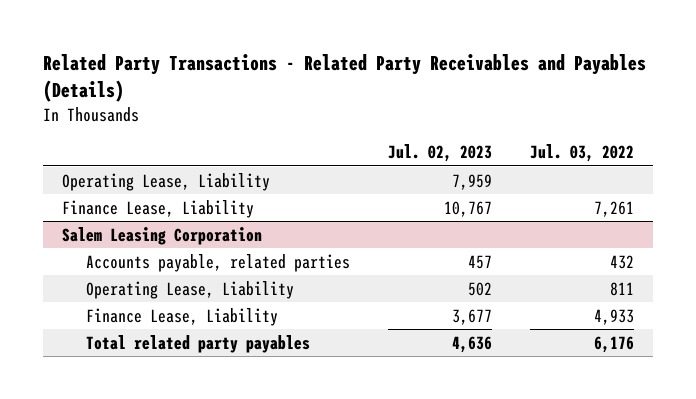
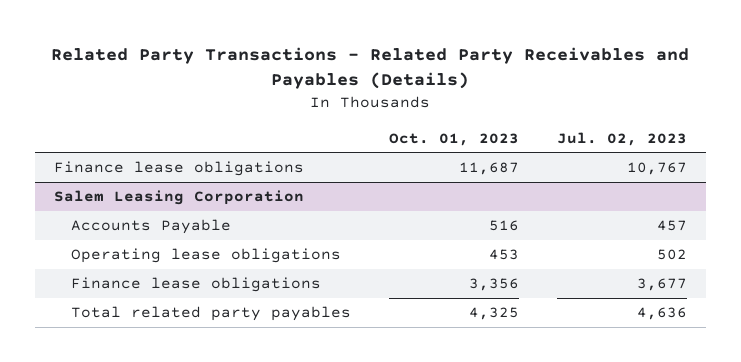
[529,143,634,162] Jul. 03, 2022 -> none
none -> [388,132,519,146] Oct. 01, 2023
[61,172,270,191] Operating Lease, Liability -> none
[61,199,254,218] Finance Lease, Liability -> [53,161,304,177] Finance lease obligations
[86,253,351,272] Accounts payable, related parties -> [70,219,231,235] Accounts Payable
[86,280,295,299] Operating Lease, Liability -> [70,248,341,264] Operating lease obligations
[86,307,279,326] Finance Lease, Liability -> [70,277,321,293] Finance lease obligations

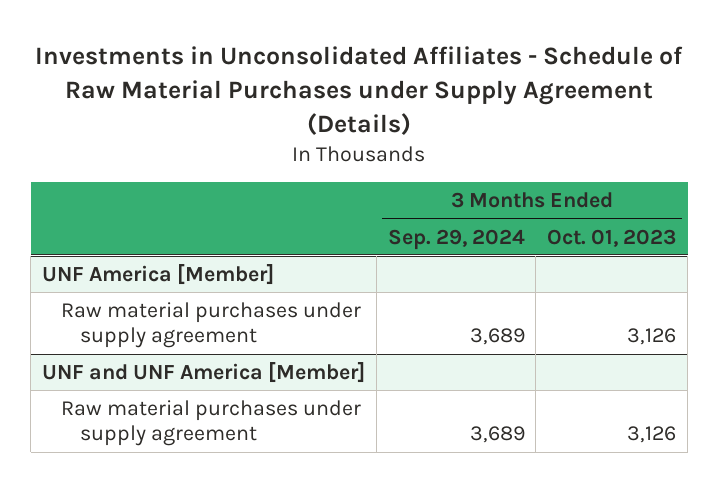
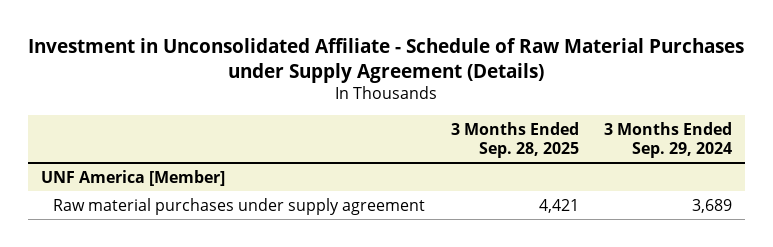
[35,46,684,135] Investments in Unconsolidated Affiliates - Schedule of Raw Material Purchases under Supply Agreement (Details) -> [28,37,745,83] Investment in Unconsolidated Affiliate - Schedule of Raw Material Purchases under Supply Agreement (Details)
[547,228,677,247] Oct. 01, 2023 -> none
none -> [450,121,579,158] 3 Months Ended Sep. 28, 2025
[41,361,365,383] UNF and UNF America [Member] -> none
[60,399,361,447] Raw material purchases under supply agreement -> none

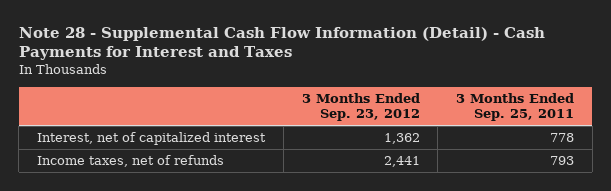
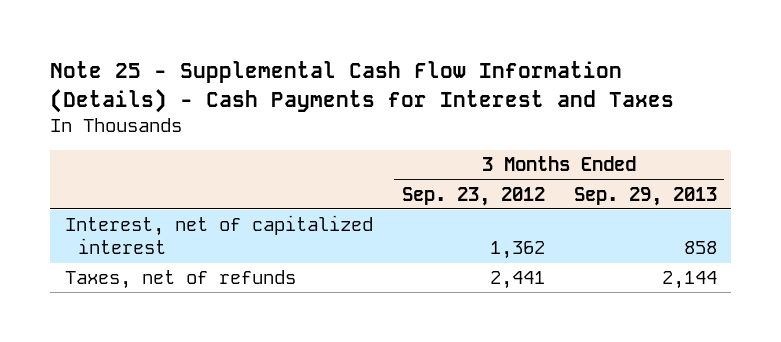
[18,26,545,61] Note 28 - Supplemental Cash Flow Information (Detail) - Cash Payments for Interest and Taxes -> [49,61,674,114] Note 25 - Supplemental Cash Flow Information (Details) - Cash Payments for Interest and Taxes
[456,92,575,122] 3 Months Ended Sep. 25, 2011 -> none
none -> [573,186,717,206] Sep. 29, 2013
[36,155,224,168] Income taxes, net of refunds -> [64,270,296,290] Taxes, net of refunds

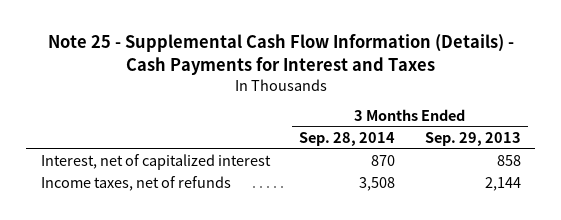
[401,186,545,206] Sep. 23, 2012 -> none
none -> [299,132,396,147] Sep. 28, 2014
[64,270,296,290] Taxes, net of refunds -> [40,176,231,192] Income taxes, net of refunds

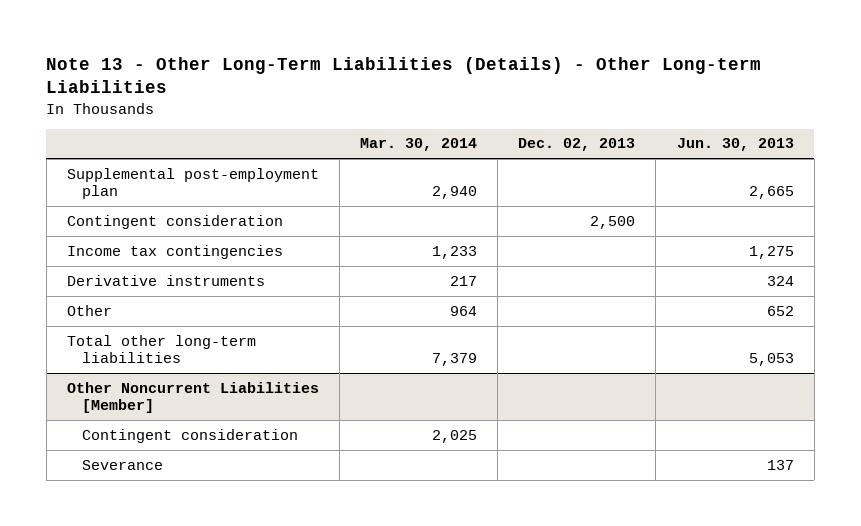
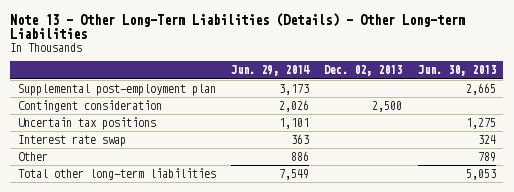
[360,138,478,152] Mar. 30, 2014 -> none
none -> [231,65,311,77] Jun. 29, 2014
[66,244,283,259] Income tax contingencies -> [17,116,156,130] Uncertain tax positions
[66,274,265,286] Derivative instruments -> [17,134,126,147] Interest rate swap
[766,305,794,316] 652 -> [477,151,496,162] 789
[66,381,319,414] Other Noncurrent Liabilities [Member] -> none
[82,428,299,443] Contingent consideration -> none
[82,459,164,470] Severance -> none

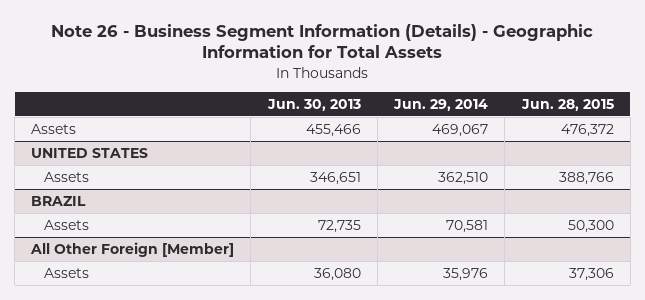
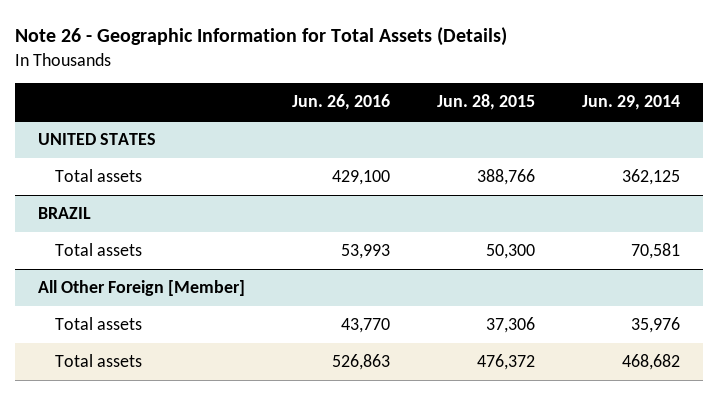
[51,23,594,59] Note 26 - Business Segment Information (Details) - Geographic Information for Total Assets -> [14,27,507,47] Note 26 - Geographic Information for Total Assets (Details)
[266,98,361,111] Jun. 30, 2013 -> none
none -> [292,94,391,111] Jun. 26, 2016
[31,123,77,134] Assets -> none
[43,171,89,182] Assets -> [54,169,142,183] Total assets
[438,171,489,185] 362,510 -> [622,169,681,186] 362,125
[43,219,89,230] Assets -> [54,243,142,257] Total assets
[43,267,89,278] Assets -> [54,317,142,331] Total assets
none -> [54,354,142,368] Total assets

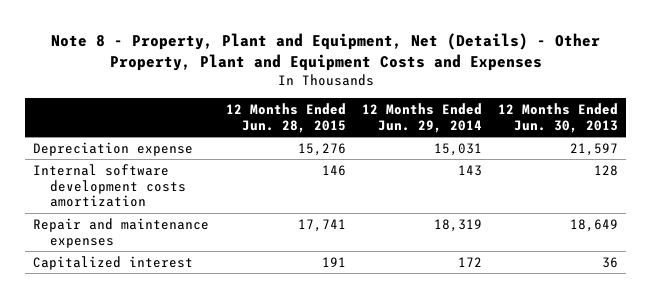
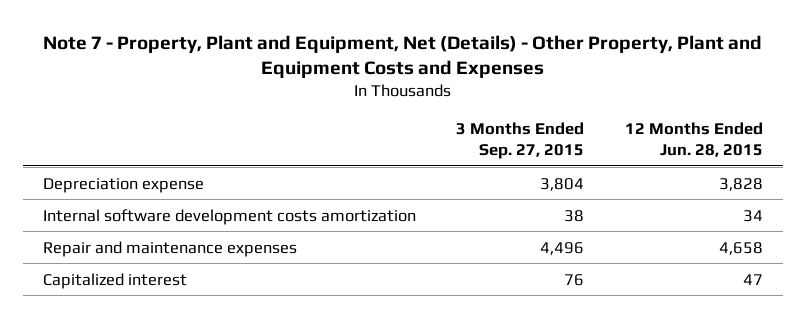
[50,33,600,71] Note 8 - Property, Plant and Equipment, Net (Details) - Other Property, Plant and Equipment Costs and Expenses -> [42,34,762,79] Note 7 - Property, Plant and Equipment, Net (Details) - Other Property, Plant and Equipment Costs and Expenses
[362,103,483,133] 12 Months Ended Jun. 29, 2014 -> none
[498,103,619,133] 12 Months Ended Jun. 30, 2013 -> none
none -> [456,122,585,159] 3 Months Ended Sep. 27, 2015
[297,142,346,156] 15,276 -> [718,177,763,191] 3,828
[321,164,346,176] 146 -> [742,209,763,222] 34
[297,218,346,232] 17,741 -> [718,241,763,255] 4,658
[321,256,346,267] 191 -> [742,273,763,285] 47

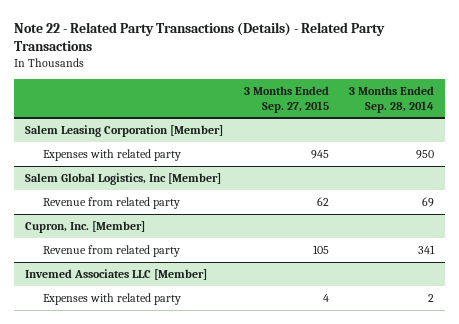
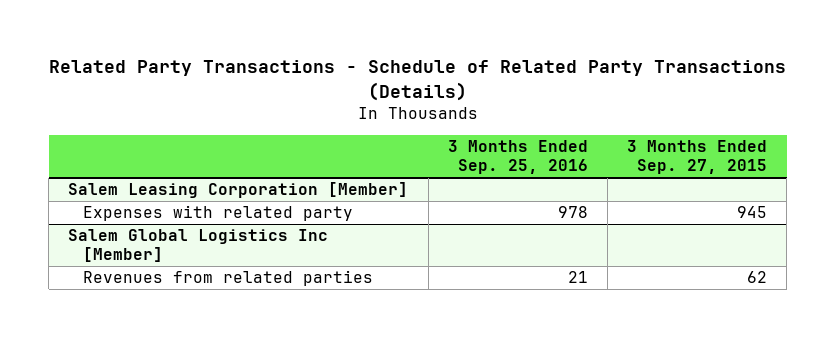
[14,21,386,52] Note 22 - Related Party Transactions (Details) - Related Party Transactions -> [48,60,786,101] Related Party Transactions - Schedule of Related Party Transactions (Details)
[349,85,435,113] 3 Months Ended Sep. 28, 2014 -> none
none -> [447,140,588,175] 3 Months Ended Sep. 25, 2016
[24,220,145,233] Cupron, Inc. [Member] -> none
[43,244,181,257] Revenue from related party -> none
[24,268,207,280] Invemed Associates LLC [Member] -> none
[43,292,182,305] Expenses with related party -> none
[24,172,221,185] Salem Global Logistics, Inc [Member] -> [68,229,329,263] Salem Global Logistics Inc [Member]
[43,196,181,209] Revenue from related party -> [83,270,374,287] Revenues from related parties

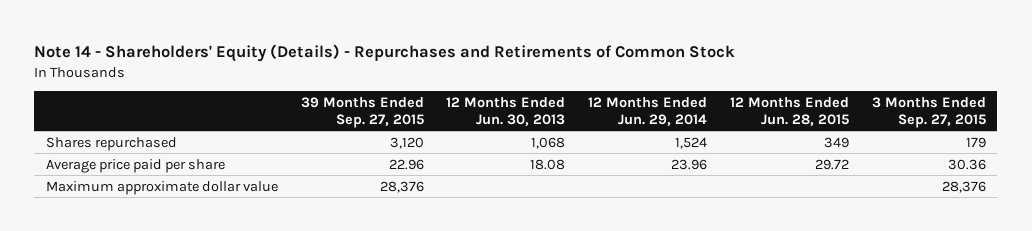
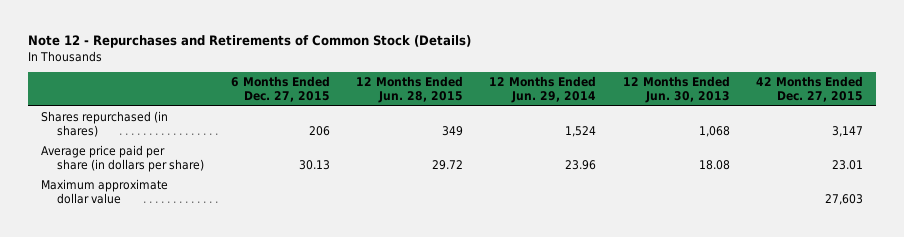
[34,43,736,62] Note 14 - Shareholders' Equity (Details) - Repurchases and Retirements of Common Stock -> [27,35,471,49] Note 12 - Repurchases and Retirements of Common Stock (Details)
[300,96,424,128] 39 Months Ended Sep. 27, 2015 -> none
[871,96,986,128] 3 Months Ended Sep. 27, 2015 -> none
none -> [230,75,330,103] 6 Months Ended Dec. 27, 2015
none -> [755,75,863,103] 42 Months Ended Dec. 27, 2015
[45,136,177,151] Shares repurchased -> [40,110,168,138] Shares repurchased (in shares)
[45,158,225,173] Average price paid per share -> [40,144,205,173] Average price paid per share (in dollars per share)

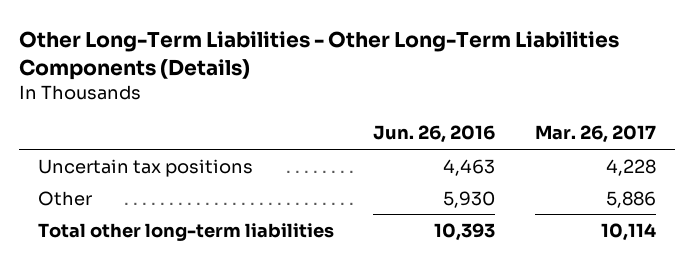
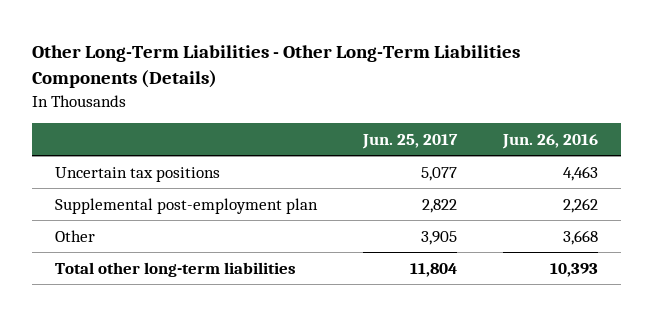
[534,125,656,144] Mar. 26, 2017 -> none
none -> [362,133,459,149] Jun. 25, 2017
none -> [55,197,319,214] Supplemental post-employment plan
[443,190,496,208] 5,930 -> [563,229,599,245] 3,668

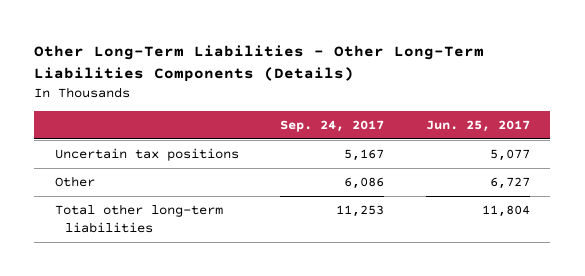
[502,133,599,149] Jun. 26, 2016 -> none
none -> [280,120,385,133] Sep. 24, 2017
[55,197,319,214] Supplemental post-employment plan -> none
[421,230,458,245] 3,905 -> [489,177,530,190] 6,727

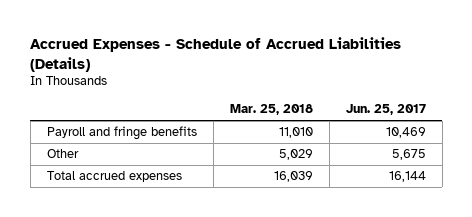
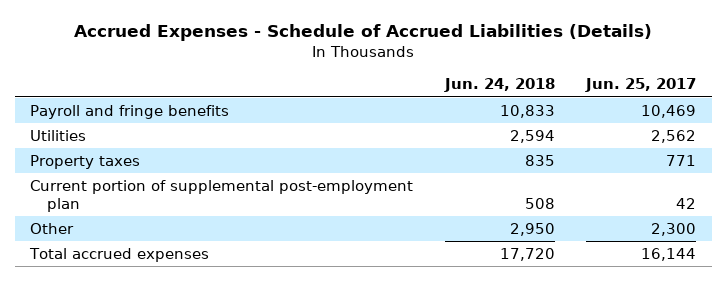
[229,104,313,116] Mar. 25, 2018 -> none
none -> [443,78,555,93] Jun. 24, 2018
none -> [30,129,87,141] Utilities
none -> [30,154,141,169] Property taxes
none -> [30,179,414,212] Current portion of supplemental post-employment plan
[391,149,426,161] 5,675 -> [651,222,697,236] 2,300

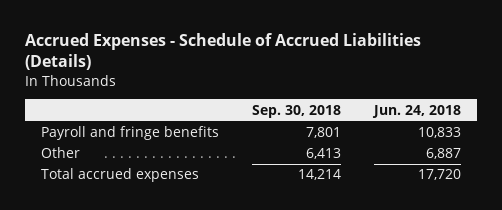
[585,78,697,93] Jun. 25, 2017 -> none
none -> [251,104,341,118] Sep. 30, 2018
[30,129,87,141] Utilities -> none
[30,154,141,169] Property taxes -> none
[30,179,414,212] Current portion of supplemental post-employment plan -> none
[509,222,555,236] 2,950 -> [425,148,461,160] 6,887

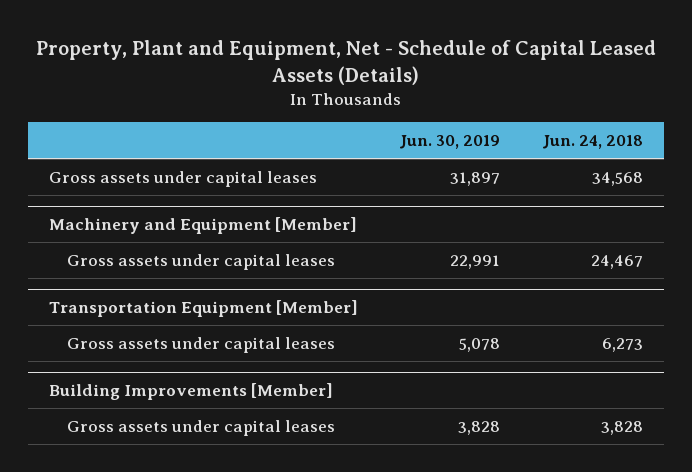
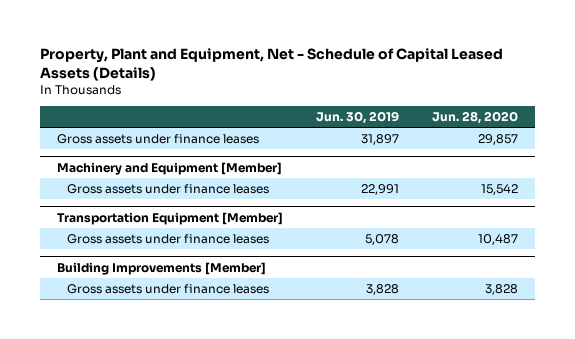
[541,134,643,149] Jun. 24, 2018 -> none
none -> [432,111,519,125] Jun. 28, 2020
[48,170,317,187] Gross assets under capital leases -> [56,133,259,144] Gross assets under finance leases
[66,253,335,270] Gross assets under capital leases -> [66,183,269,194] Gross assets under finance leases
[66,336,335,353] Gross assets under capital leases -> [66,233,269,244] Gross assets under finance leases
[66,419,335,436] Gross assets under capital leases -> [66,283,269,294] Gross assets under finance leases

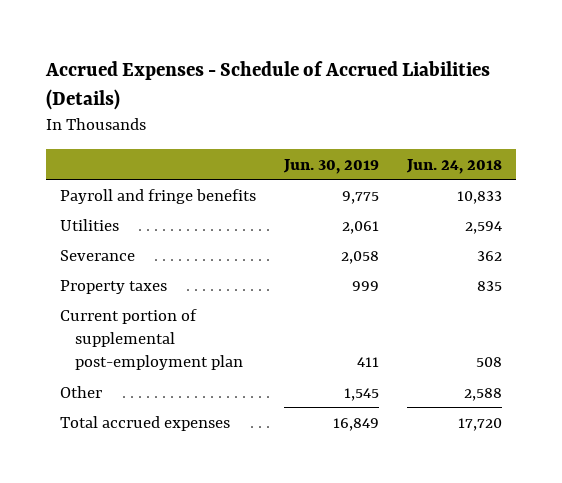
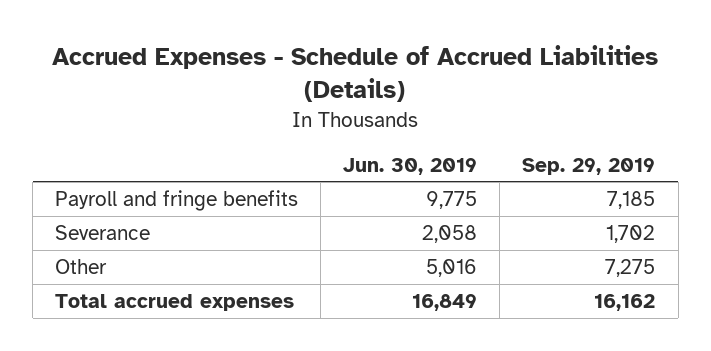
[405,158,502,174] Jun. 24, 2018 -> none
none -> [522,157,656,175] Sep. 29, 2019
[60,218,120,231] Utilities -> none
[60,279,168,294] Property taxes -> none
[60,308,244,371] Current portion of supplemental post-employment plan -> none
[344,387,380,401] 1,545 -> [426,258,478,277] 5,016

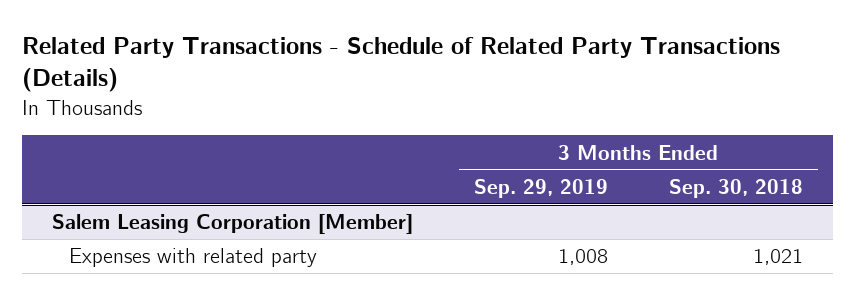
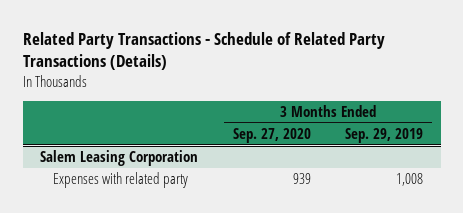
[668,179,803,199] Sep. 30, 2018 -> none
none -> [232,127,311,143] Sep. 27, 2020
[52,214,414,235] Salem Leasing Corporation [Member] -> [39,150,198,167] Salem Leasing Corporation

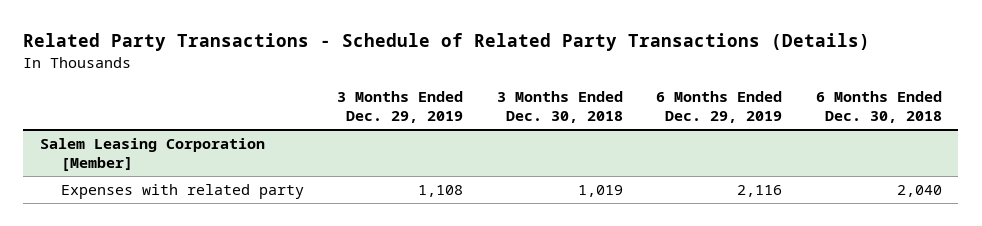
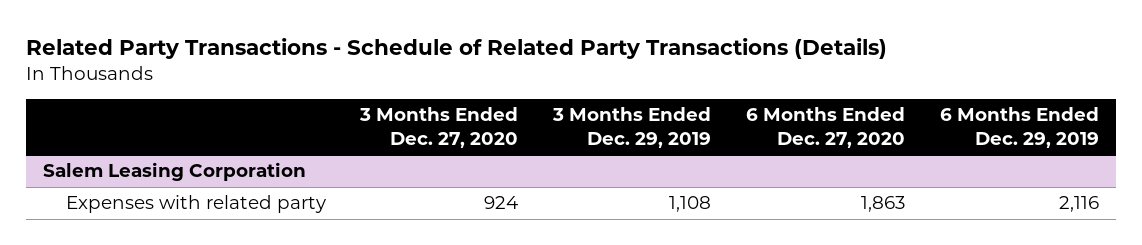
[496,90,623,124] 3 Months Ended Dec. 30, 2018 -> none
[815,90,942,124] 6 Months Ended Dec. 30, 2018 -> none
none -> [359,107,519,148] 3 Months Ended Dec. 27, 2020
none -> [746,107,906,148] 6 Months Ended Dec. 27, 2020
[40,138,266,172] Salem Leasing Corporation [Member] -> [43,162,307,182] Salem Leasing Corporation

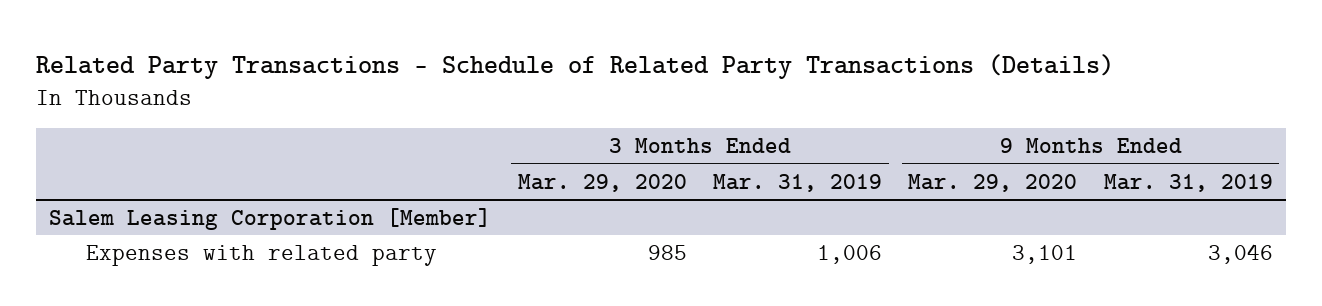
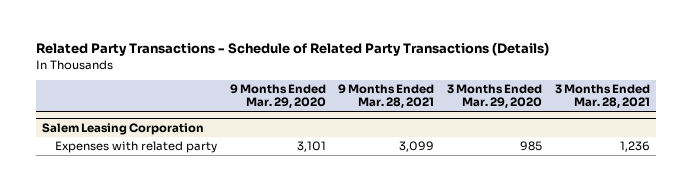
[713,173,883,192] Mar. 31, 2019 -> none
[1103,173,1273,192] Mar. 31, 2019 -> none
none -> [338,84,435,109] 9 Months Ended Mar. 28, 2021
none -> [555,84,651,109] 3 Months Ended Mar. 28, 2021
[49,207,492,230] Salem Leasing Corporation [Member] -> [42,122,205,135] Salem Leasing Corporation

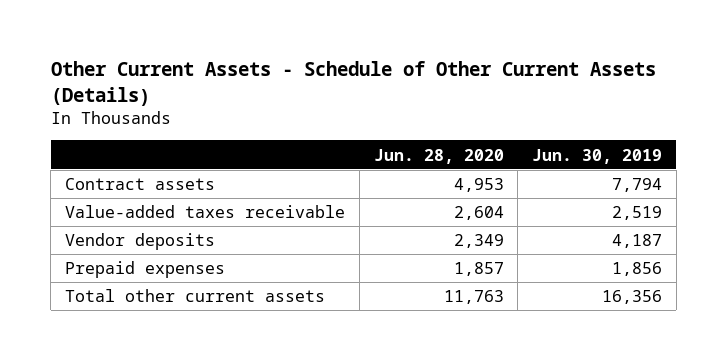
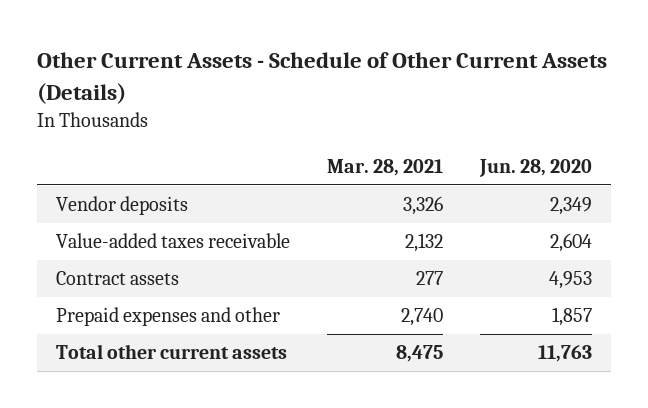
[531,148,662,164] Jun. 30, 2019 -> none
none -> [326,158,443,176] Mar. 28, 2021
[65,205,346,219] Value-added taxes receivable -> [55,233,290,249] Value-added taxes receivable
[65,178,216,191] Contract assets -> [55,271,179,286] Contract assets
[65,261,226,279] Prepaid expenses -> [55,307,280,327] Prepaid expenses and other

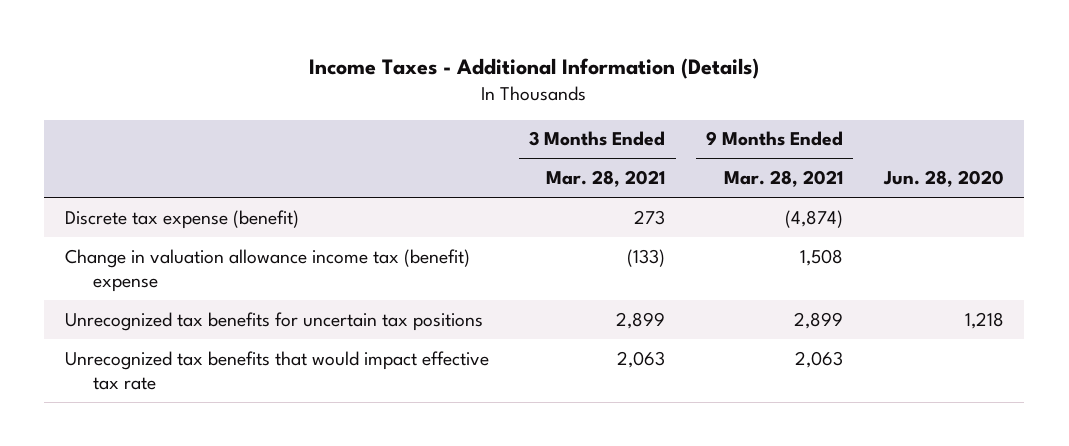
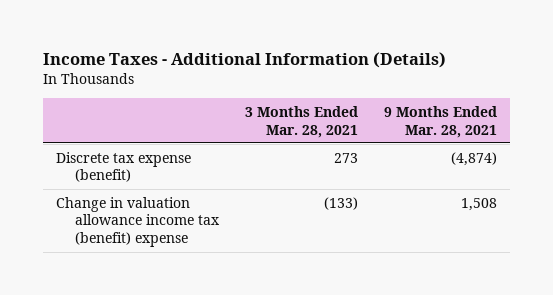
[882,170,1004,188] Jun. 28, 2020 -> none
[64,311,483,331] Unrecognized tax benefits for uncertain tax positions -> none
[64,350,489,390] Unrecognized tax benefits that would impact effective tax rate -> none

